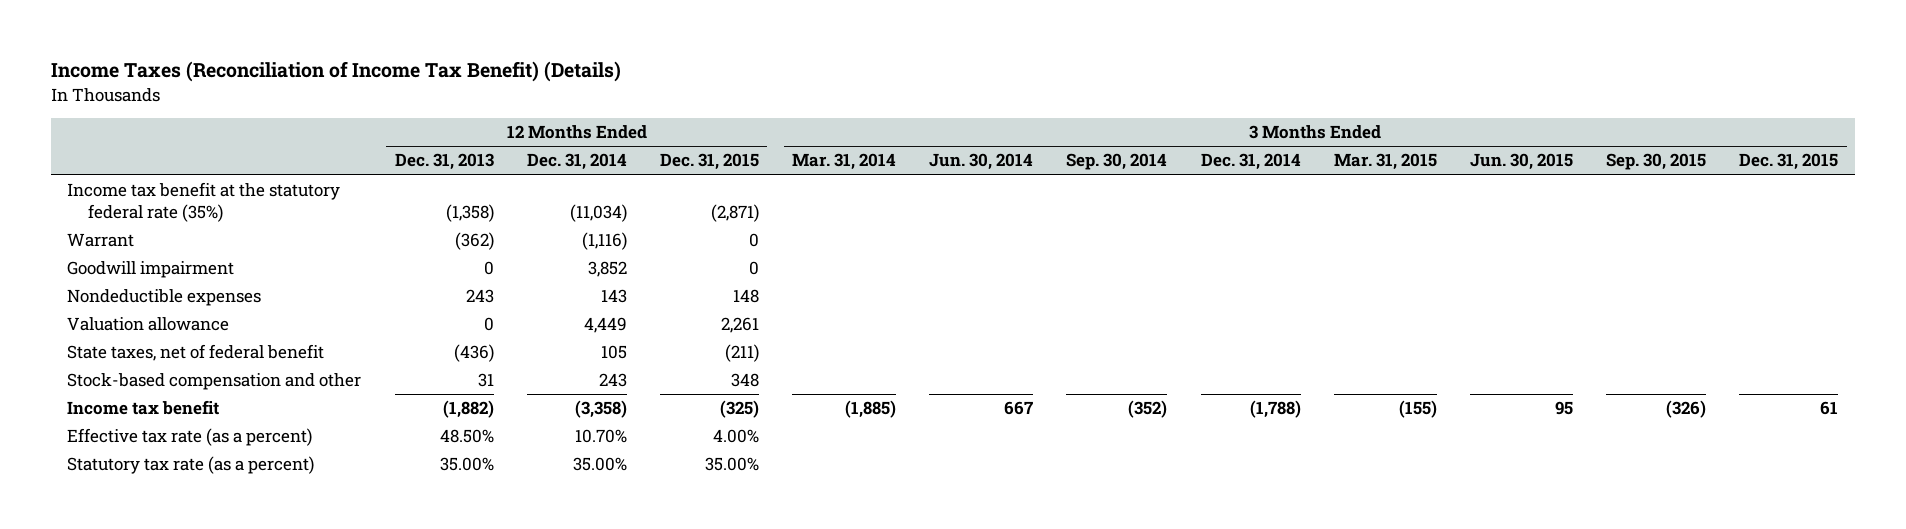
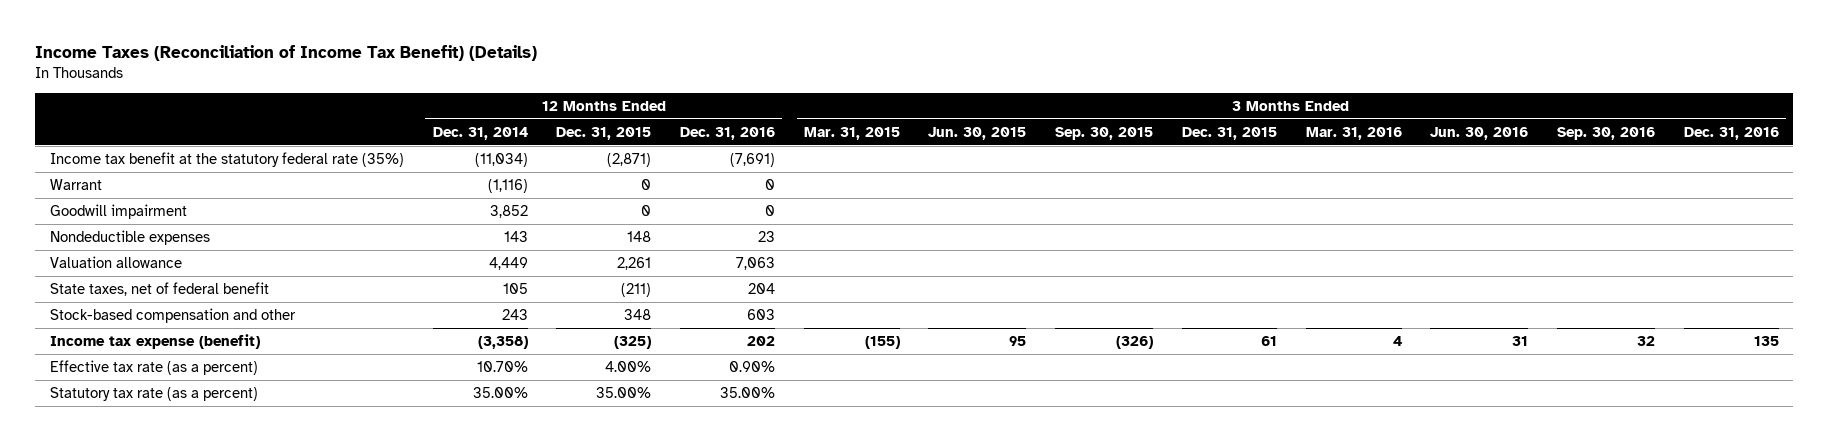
[394,153,494,171] Dec. 31, 2013 -> none
[792,153,897,171] Mar. 31, 2014 -> none
[929,153,1034,171] Jun. 30, 2014 -> none
[1066,153,1168,171] Sep. 30, 2014 -> none
[1200,153,1301,171] Dec. 31, 2014 -> none
none -> [680,126,776,140] Dec. 31, 2016
none -> [1305,126,1402,140] Mar. 31, 2016
none -> [1430,126,1529,140] Jun. 30, 2016
none -> [1557,126,1656,140] Sep. 30, 2016
none -> [1683,126,1779,140] Dec. 31, 2016
[67,400,220,416] Income tax benefit -> [49,333,260,349] Income tax expense (benefit)

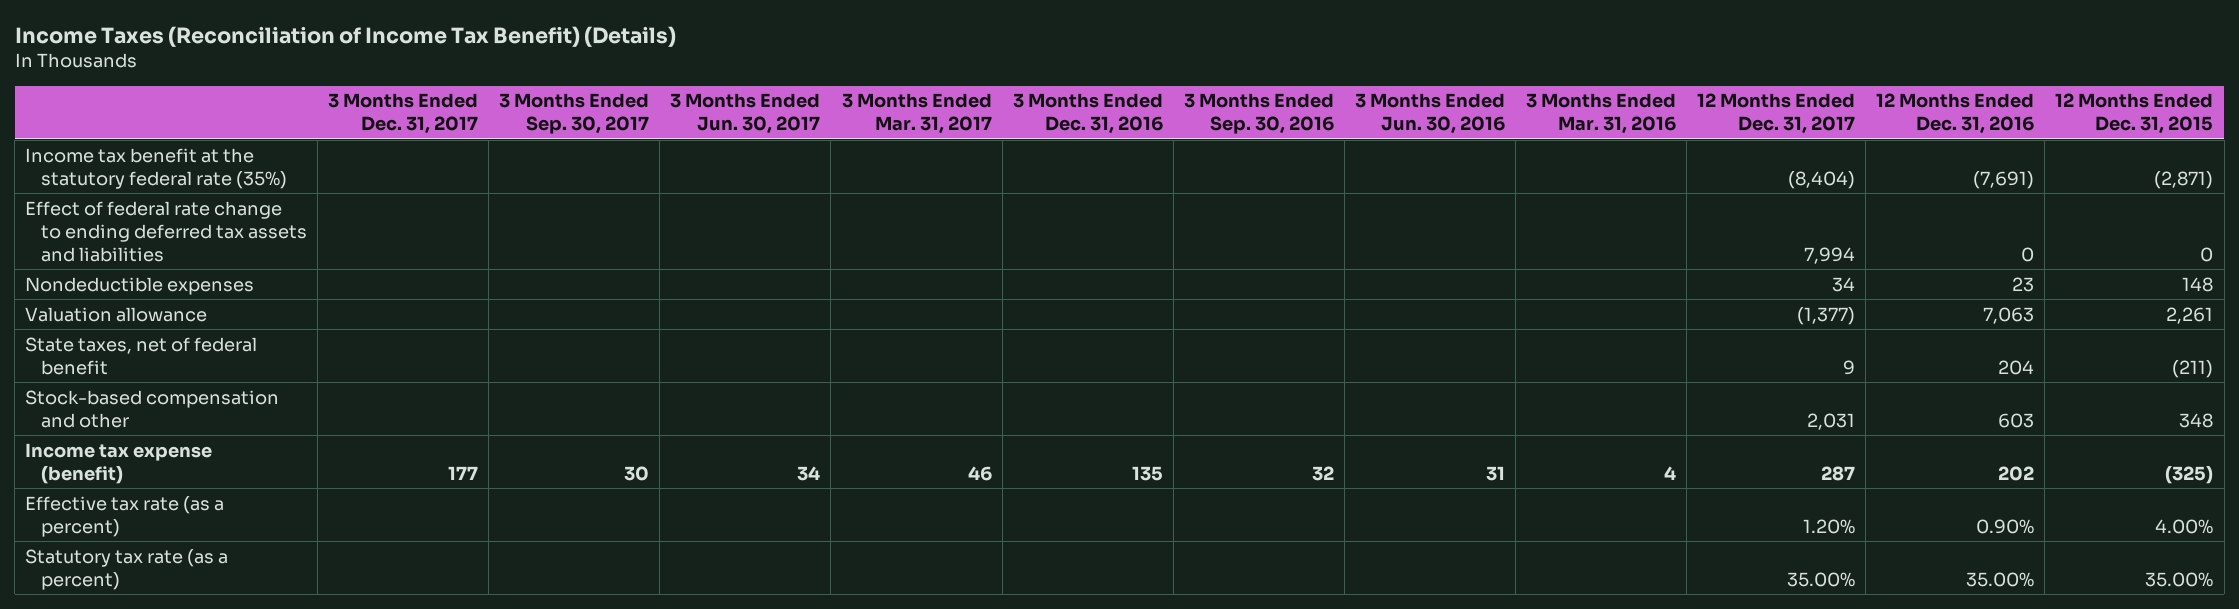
[432,126,528,140] Dec. 31, 2014 -> none
[803,126,900,140] Mar. 31, 2015 -> none
[928,126,1027,140] Jun. 30, 2015 -> none
[1055,126,1154,140] Sep. 30, 2015 -> none
[1181,126,1277,140] Dec. 31, 2015 -> none
none -> [328,93,479,135] 3 Months Ended Dec. 31, 2017
none -> [499,93,650,135] 3 Months Ended Sep. 30, 2017
none -> [670,93,821,135] 3 Months Ended Jun. 30, 2017
none -> [841,93,992,135] 3 Months Ended Mar. 31, 2017
none -> [1697,93,1856,135] 12 Months Ended Dec. 31, 2017
[49,178,102,190] Warrant -> none
[49,203,187,219] Goodwill impairment -> none
none -> [25,200,308,262] Effect of federal rate change to ending deferred tax assets and liabilities

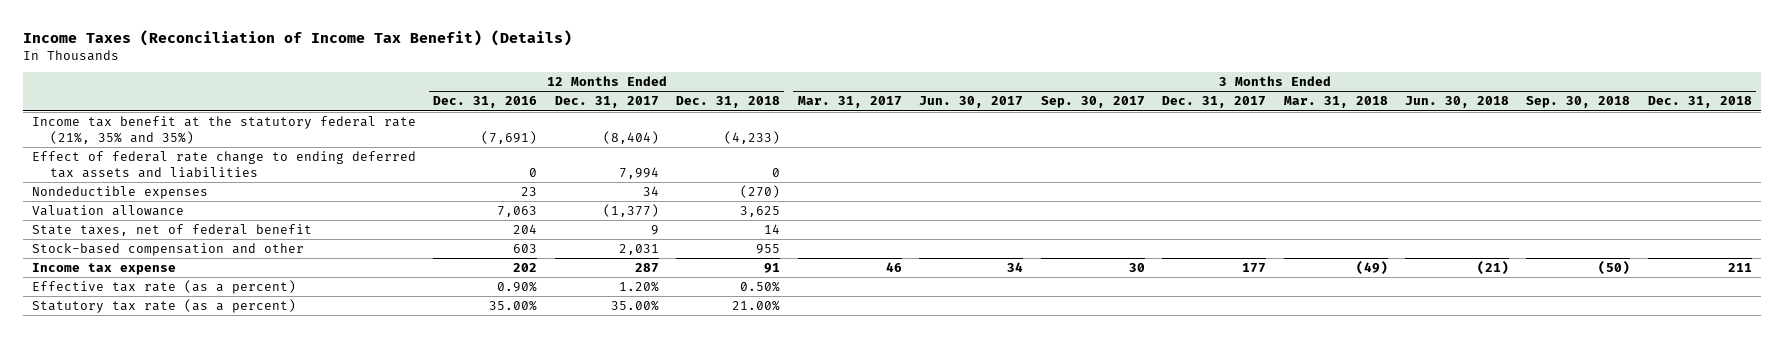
[1012,93,1163,135] 3 Months Ended Dec. 31, 2016 -> none
[1183,93,1334,135] 3 Months Ended Sep. 30, 2016 -> none
[1354,93,1505,135] 3 Months Ended Jun. 30, 2016 -> none
[1526,93,1677,135] 3 Months Ended Mar. 31, 2016 -> none
[2055,93,2214,135] 12 Months Ended Dec. 31, 2015 -> none
none -> [676,96,781,109] Dec. 31, 2018
none -> [1283,96,1388,109] Mar. 31, 2018
none -> [1405,96,1510,109] Jun. 30, 2018
none -> [1526,96,1631,109] Sep. 30, 2018
none -> [1647,96,1752,109] Dec. 31, 2018
[25,147,288,189] Income tax benefit at the statutory federal rate (35%) -> [31,115,416,144] Income tax benefit at the statutory federal rate (21%, 35% and 35%)
[25,442,213,484] Income tax expense (benefit) -> [31,262,176,275] Income tax expense

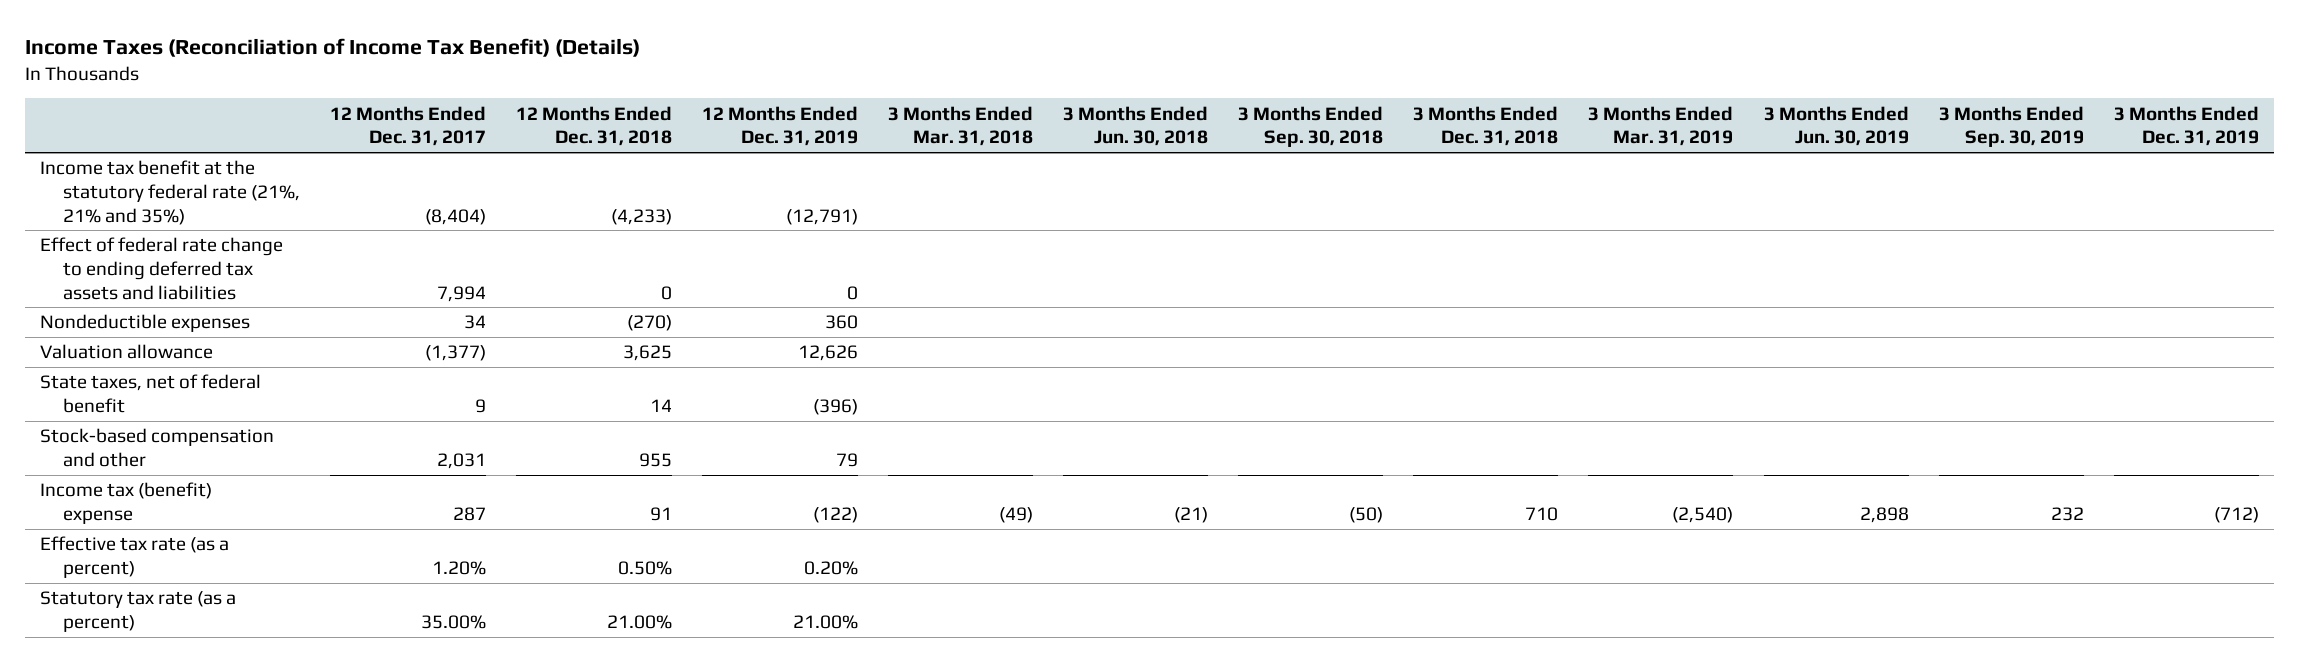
[433,96,538,109] Dec. 31, 2016 -> none
[797,96,902,109] Mar. 31, 2017 -> none
[919,96,1024,109] Jun. 30, 2017 -> none
[1040,96,1145,109] Sep. 30, 2017 -> none
[1162,96,1267,109] Dec. 31, 2017 -> none
none -> [702,105,859,147] 12 Months Ended Dec. 31, 2019
none -> [1588,105,1734,147] 3 Months Ended Mar. 31, 2019
none -> [1763,105,1909,147] 3 Months Ended Jun. 30, 2019
none -> [1938,105,2084,148] 3 Months Ended Sep. 30, 2019
none -> [2113,105,2259,147] 3 Months Ended Dec. 31, 2019
[31,115,416,144] Income tax benefit at the statutory federal rate (21%, 35% and 35%) -> [40,160,300,225] Income tax benefit at the statutory federal rate (21%, 21% and 35%)
[31,262,176,275] Income tax expense -> [40,482,213,524] Income tax (benefit) expense
[1727,262,1752,272] 211 -> [1525,506,1559,521] 710

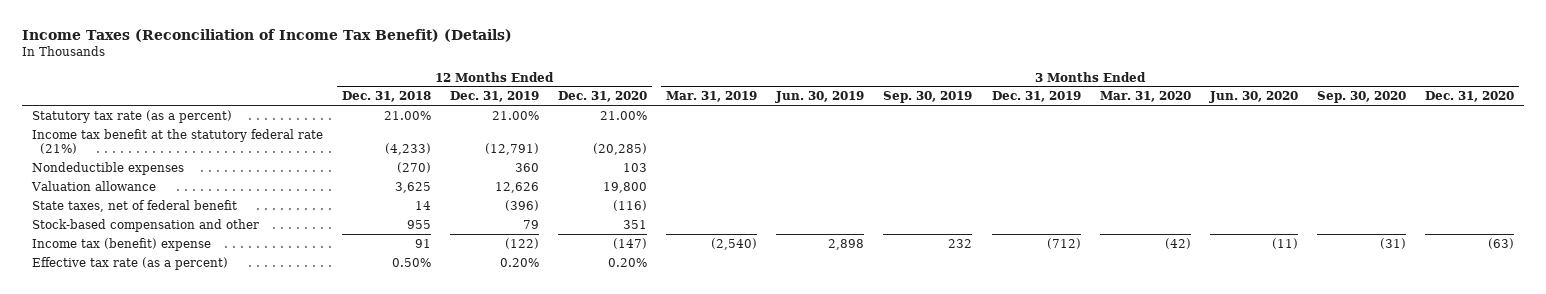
[329,105,486,147] 12 Months Ended Dec. 31, 2017 -> none
[888,105,1034,147] 3 Months Ended Mar. 31, 2018 -> none
[1063,105,1209,147] 3 Months Ended Jun. 30, 2018 -> none
[1238,105,1384,148] 3 Months Ended Sep. 30, 2018 -> none
[1413,105,1559,147] 3 Months Ended Dec. 31, 2018 -> none
none -> [558,91,648,103] Dec. 31, 2020
none -> [1099,91,1191,103] Mar. 31, 2020
none -> [1208,91,1298,104] Jun. 30, 2020
none -> [1316,91,1406,104] Sep. 30, 2020
none -> [1425,91,1515,103] Dec. 31, 2020
[40,237,284,300] Effect of federal rate change to ending deferred tax assets and liabilities -> none
[40,591,237,632] Statutory tax rate (as a percent) -> [31,109,232,123] Statutory tax rate (as a percent)
[40,160,300,225] Income tax benefit at the statutory federal rate (21%, 21% and 35%) -> [31,128,323,155] Income tax benefit at the statutory federal rate (21%)

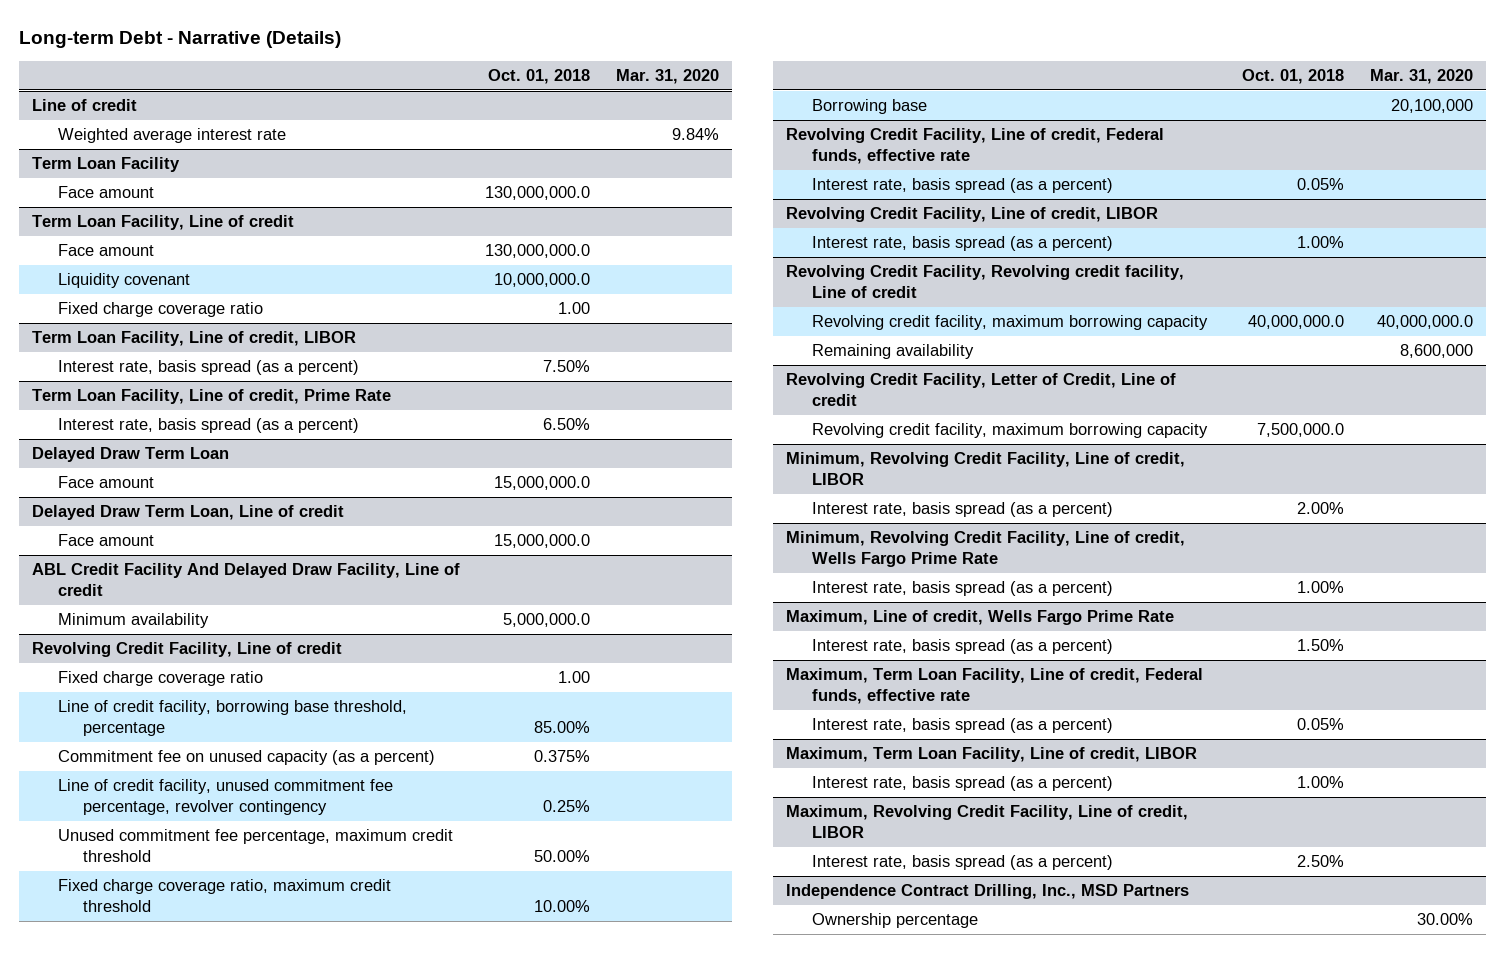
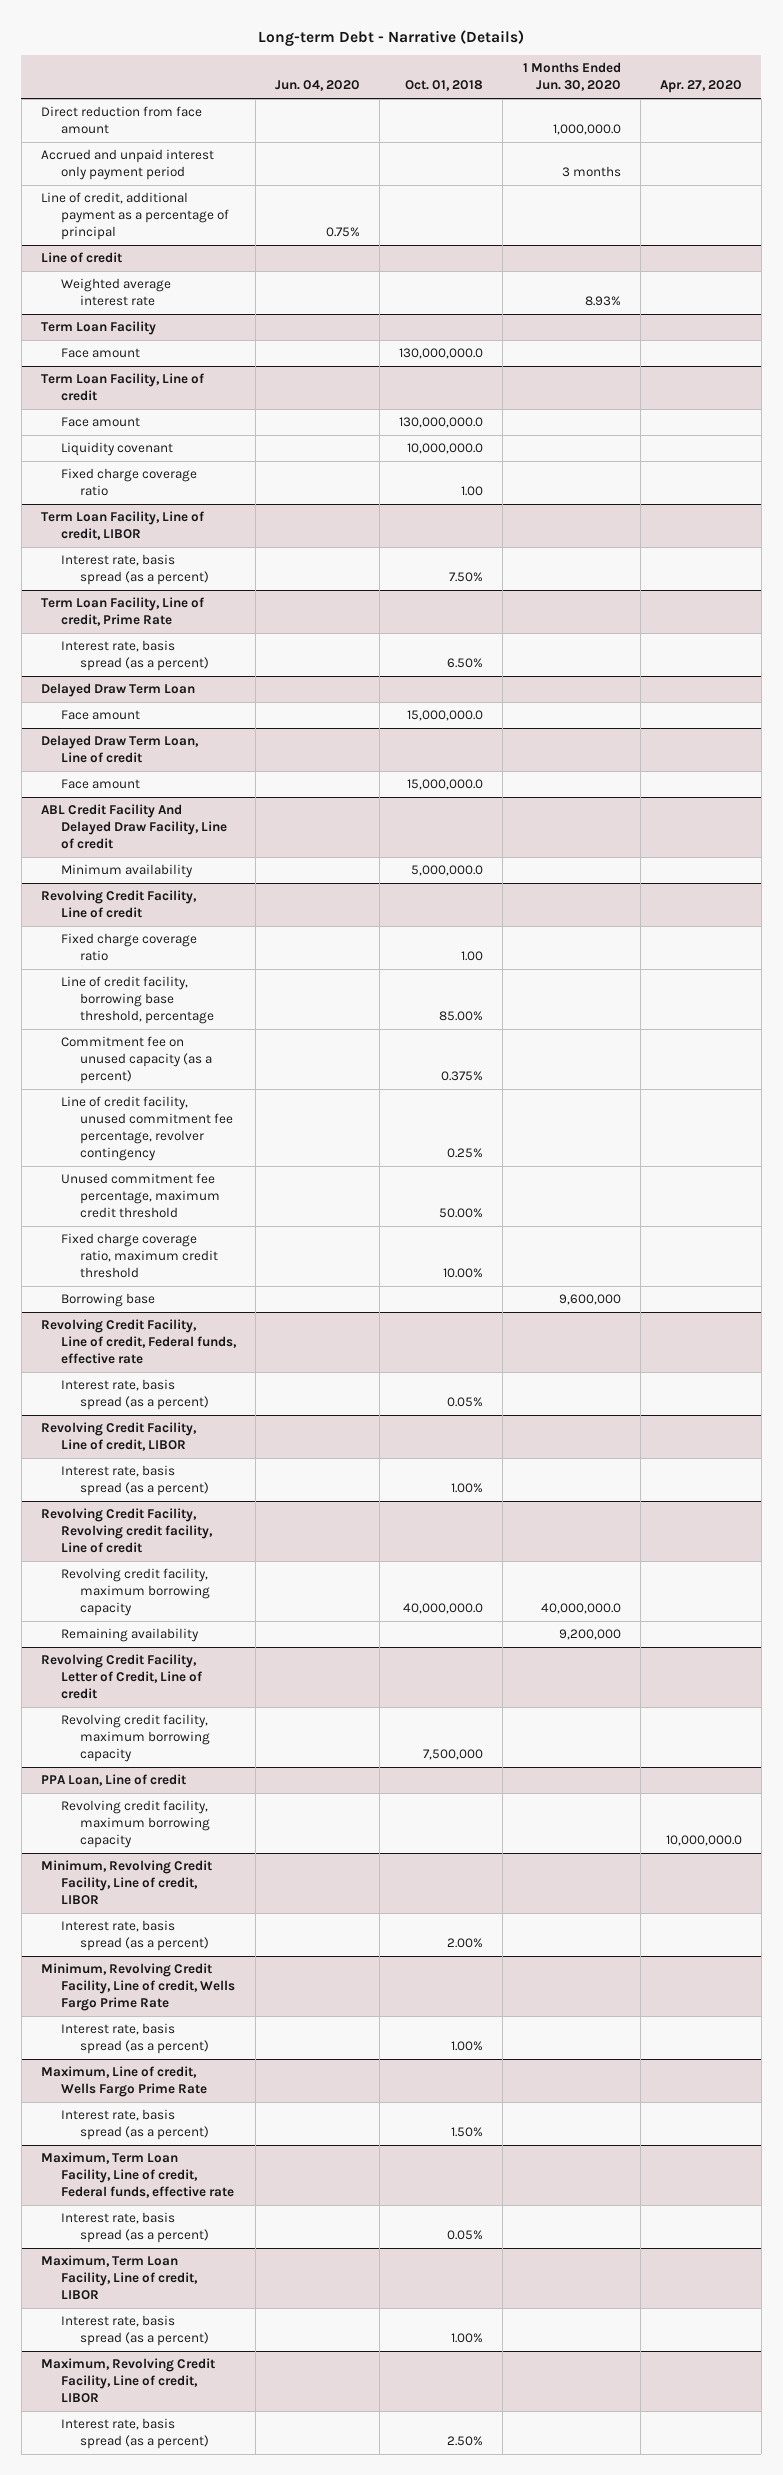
[616,68,720,84] Mar. 31, 2020 -> none
none -> [274,80,360,92] Jun. 04, 2020
none -> [522,62,621,92] 1 Months Ended Jun. 30, 2020
none -> [659,80,742,94] Apr. 27, 2020
none -> [40,106,202,135] Direct reduction from face amount
none -> [40,149,214,181] Accrued and unpaid interest only payment period
none -> [40,192,229,241] Line of credit, additional payment as a percentage of principal
[1257,423,1345,438] 7,500,000.0 -> [423,1749,484,1761] 7,500,000
none -> [40,1774,186,1787] PPA Loan, Line of credit
none -> [60,1800,211,1849] Revolving credit facility, maximum borrowing capacity
[785,884,1189,900] Independence Contract Drilling, Inc., MSD Partners -> none
[811,913,978,929] Ownership percentage -> none

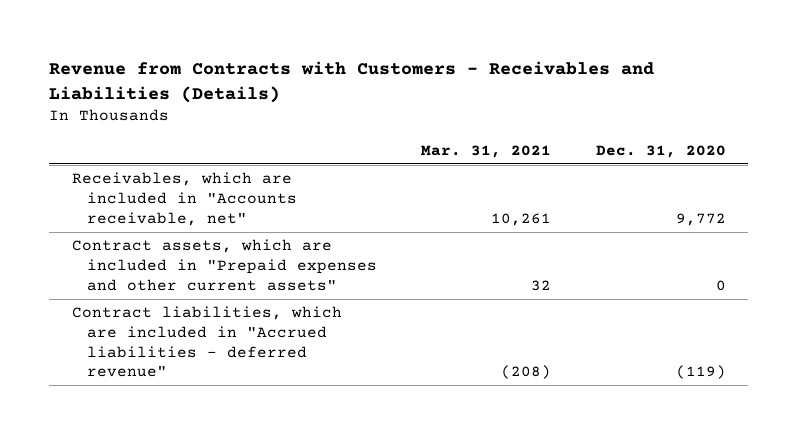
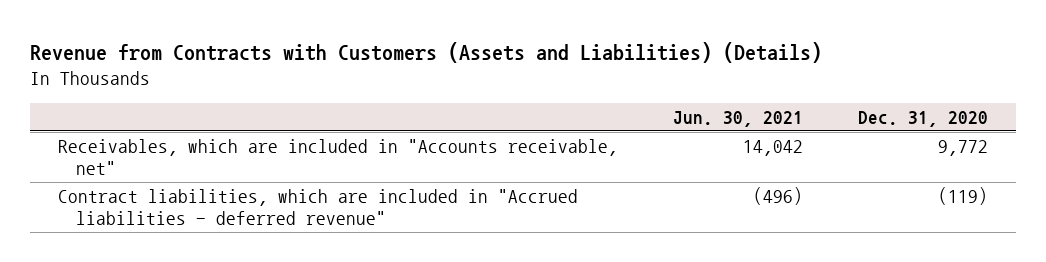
[49,61,655,103] Revenue from Contracts with Customers - Receivables and Liabilities (Details) -> [29,41,822,63] Revenue from Contracts with Customers (Assets and Liabilities) (Details)
[421,144,552,158] Mar. 31, 2021 -> none
none -> [672,110,803,127] Jun. 30, 2021
[71,239,377,291] Contract assets, which are included in "Prepaid expenses and other current assets" -> none

